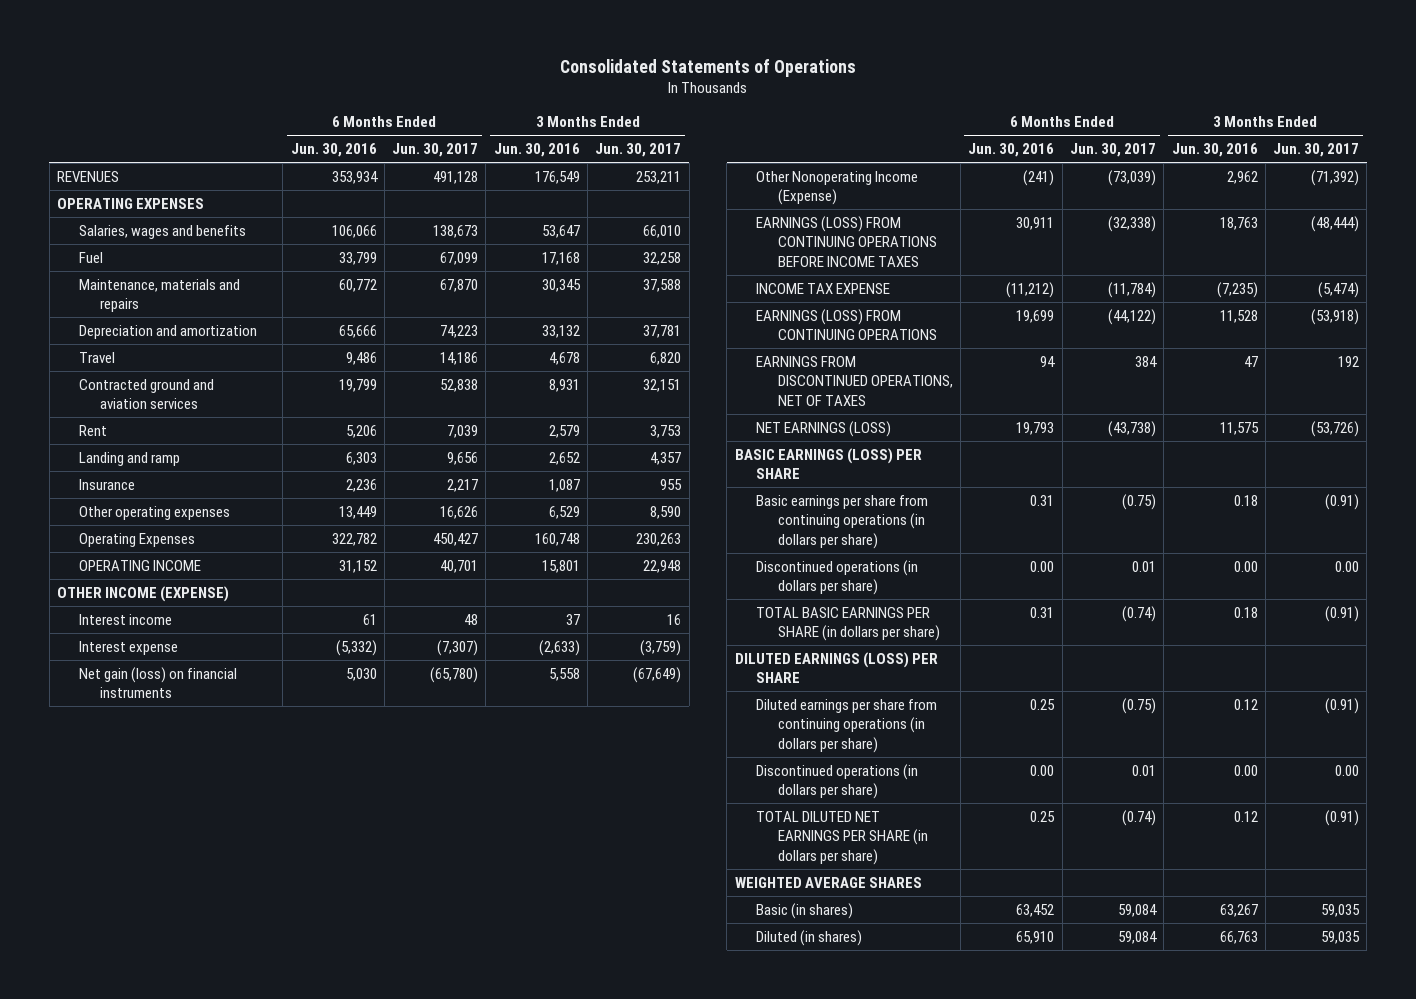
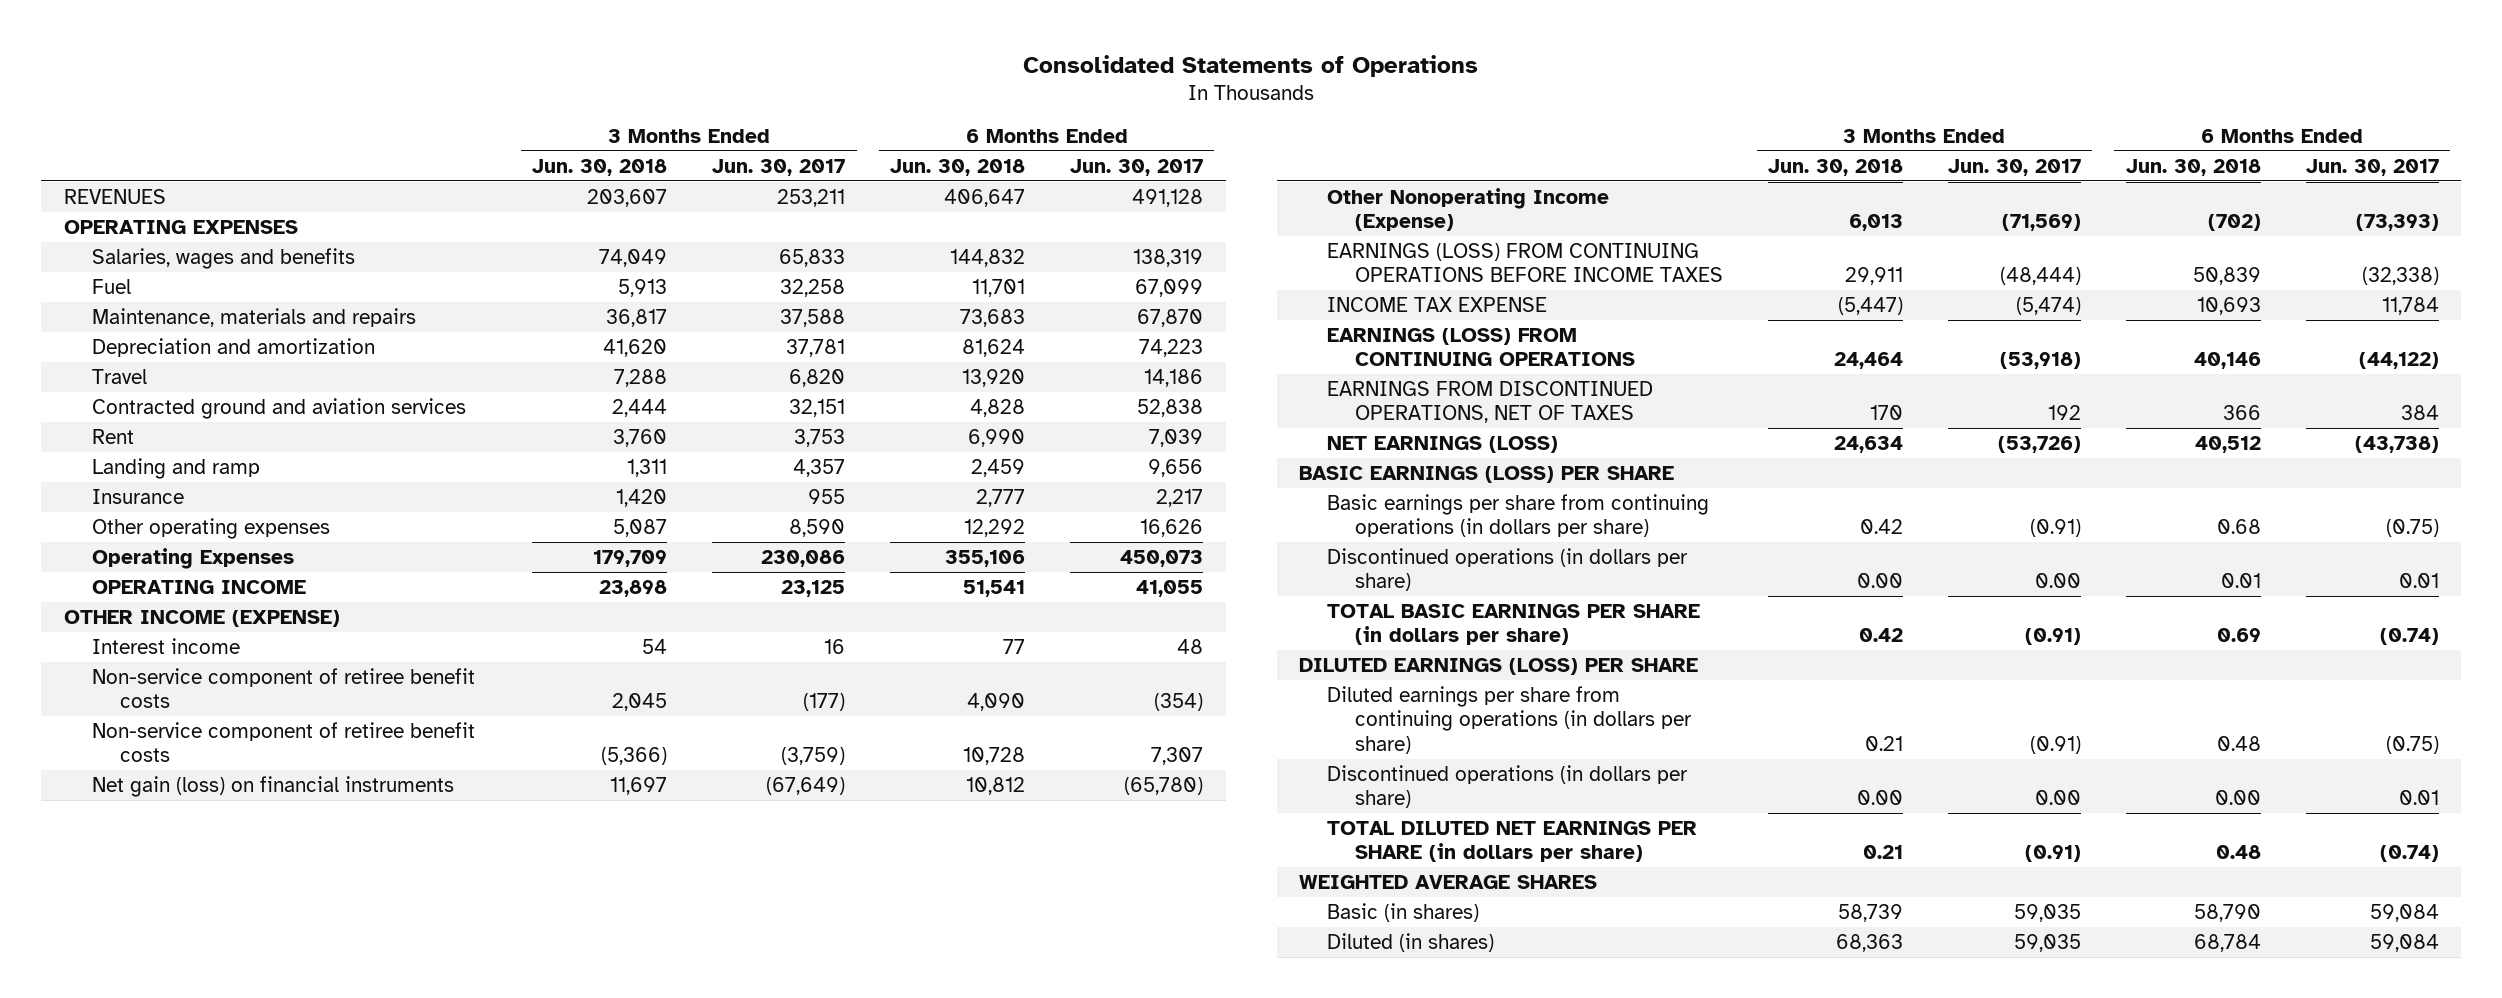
[290,143,377,158] Jun. 30, 2016 -> none
[493,143,580,158] Jun. 30, 2016 -> none
none -> [532,158,668,176] Jun. 30, 2018
none -> [890,158,1026,176] Jun. 30, 2018
[433,224,479,238] 138,673 -> [1133,248,1204,267] 138,319
[643,224,682,238] 66,010 -> [779,248,846,267] 65,833
[433,532,479,546] 450,427 -> [1120,549,1204,567] 450,073
[636,532,682,546] 230,263 -> [761,549,846,567] 230,086
[440,559,479,573] 40,701 -> [1136,579,1204,597] 41,055
[643,559,682,573] 22,948 -> [781,579,846,597] 23,125
[78,640,178,655] Interest expense -> none
none -> [91,667,475,709] Non-service component of retiree benefit costs
none -> [91,721,475,763] Non-service component of retiree benefit costs
[1107,169,1156,186] (73,039) -> [2355,214,2439,232] (73,393)
[1311,169,1360,186] (71,392) -> [2001,214,2081,232] (71,569)
[1107,281,1156,298] (11,784) -> [2381,296,2439,315] 11,784

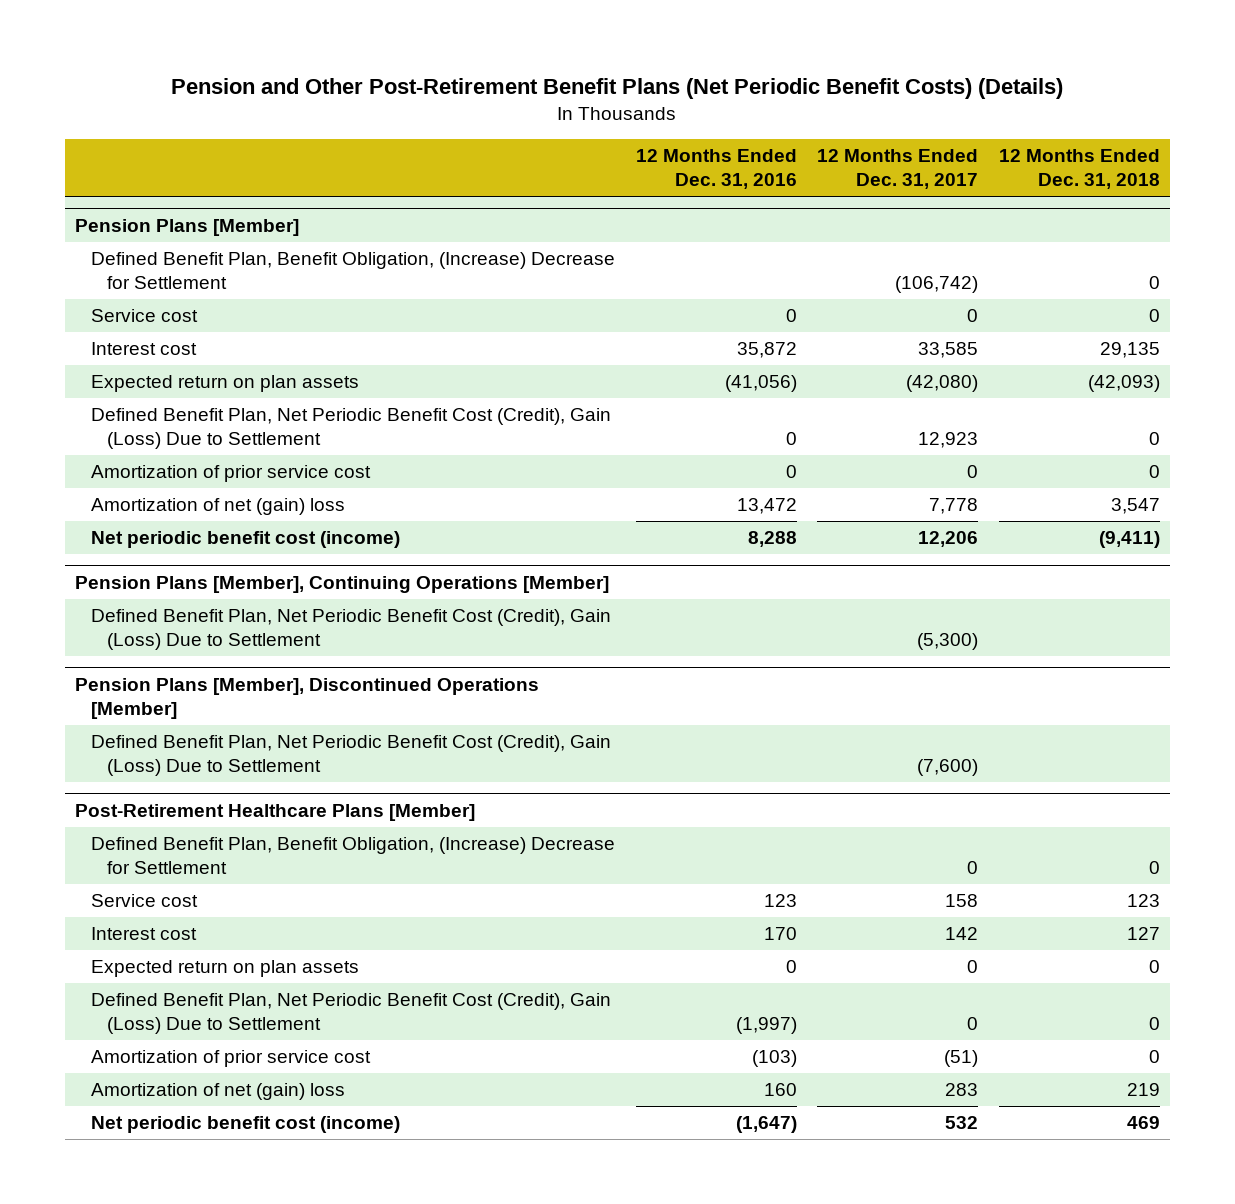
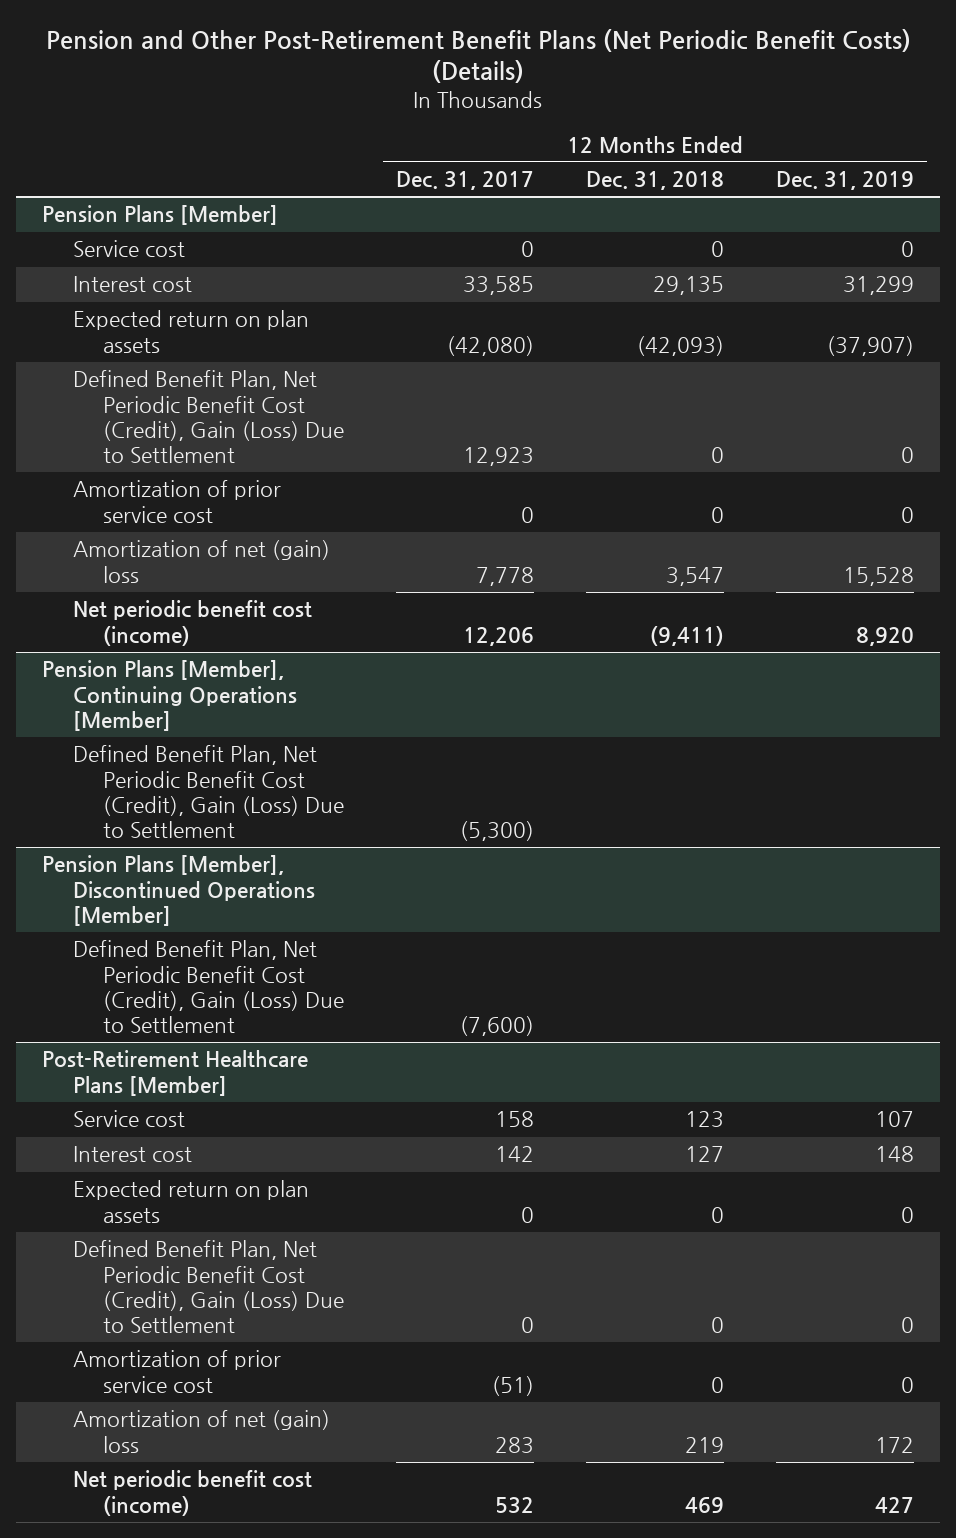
[635,149,797,190] 12 Months Ended Dec. 31, 2016 -> none
none -> [775,171,914,191] Dec. 31, 2019
[91,252,616,290] Defined Benefit Plan, Benefit Obligation, (Increase) Decrease for Settlement -> none
[91,837,616,875] Defined Benefit Plan, Benefit Obligation, (Increase) Decrease for Settlement -> none

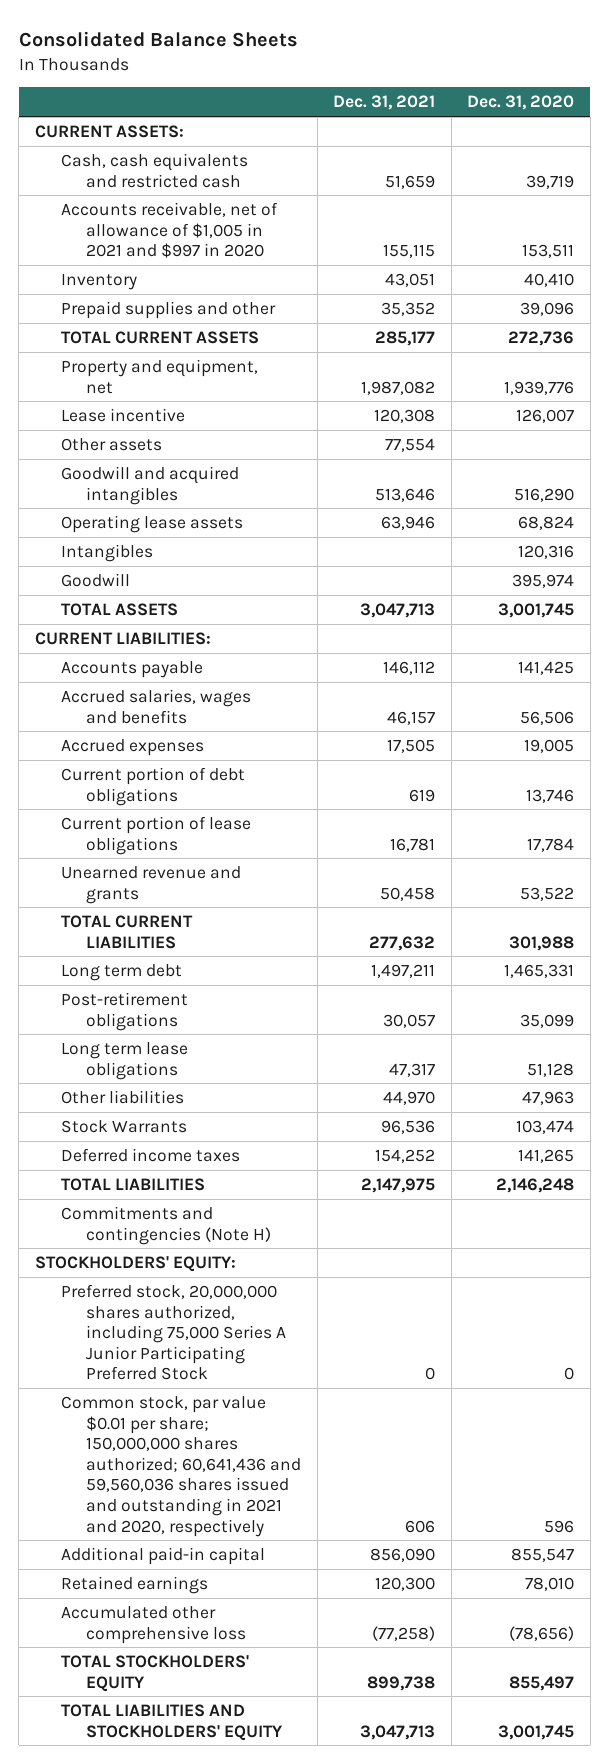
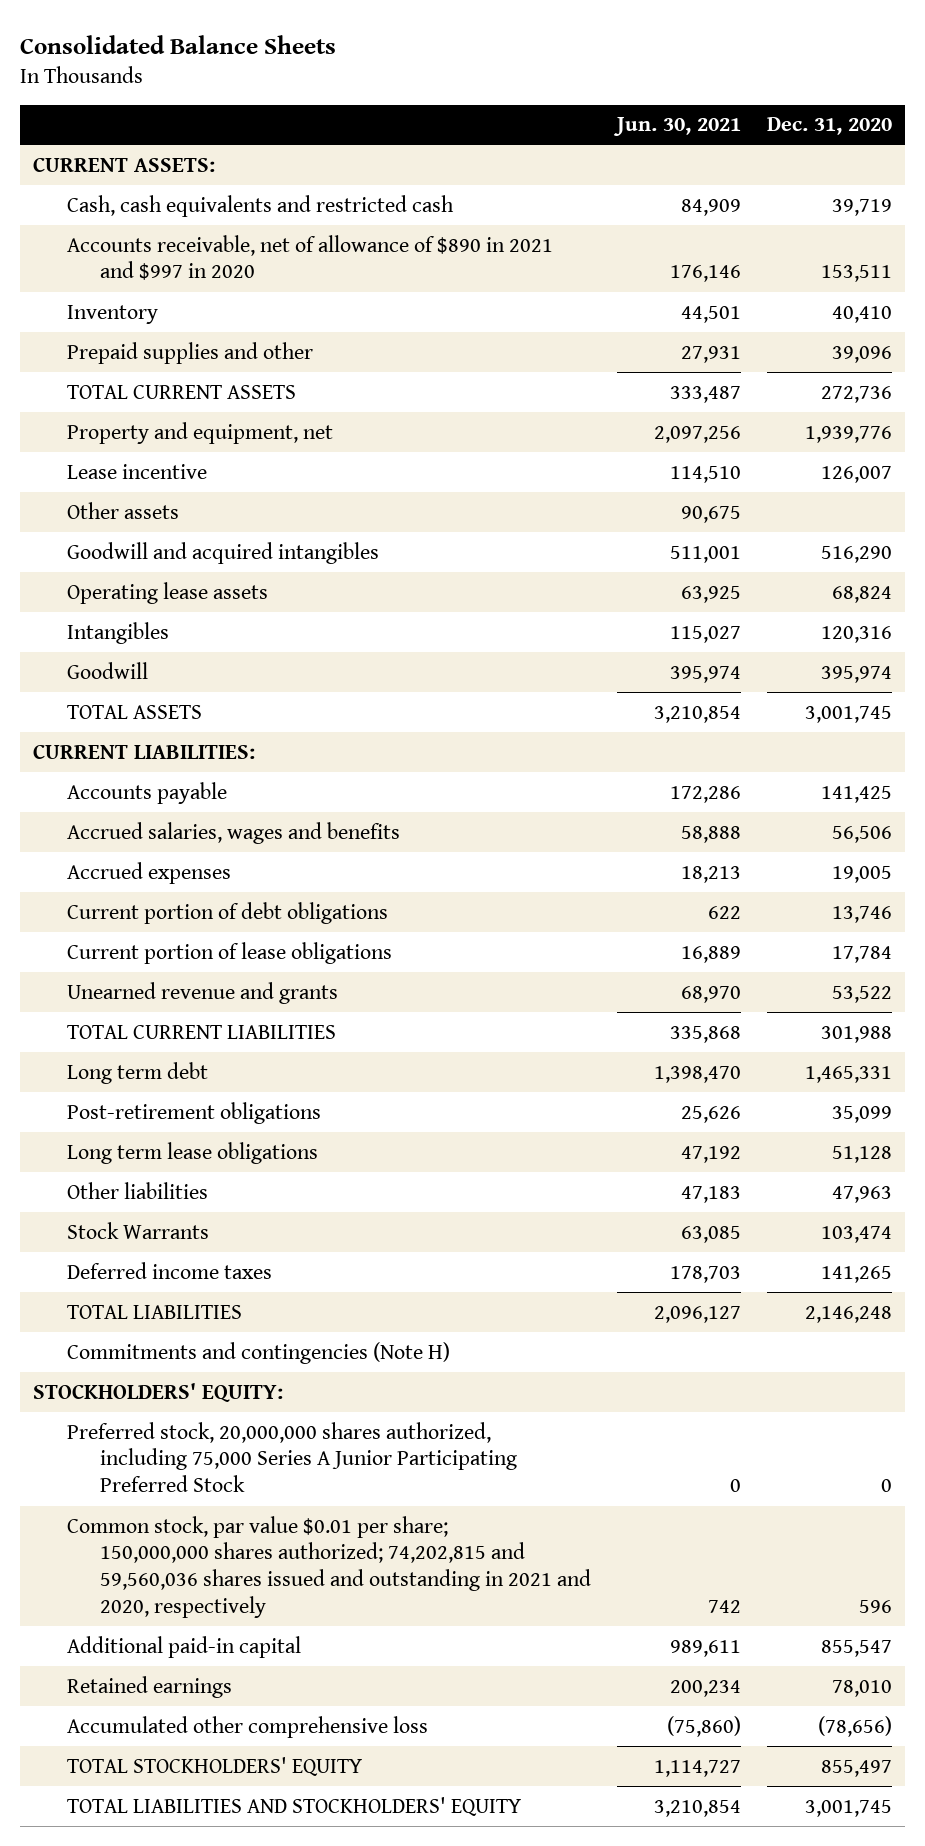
[333,95,436,111] Dec. 31, 2021 -> none
none -> [613,117,742,137] Jun. 30, 2021
[60,201,278,259] Accounts receivable, net of allowance of $1,005 in 2021 and $997 in 2020 -> [66,234,553,281] Accounts receivable, net of allowance of $890 in 2021 and $997 in 2020
[60,1395,302,1537] Common stock, par value $0.01 per share; 150,000,000 shares authorized; 60,641,436 and 59,560,036 shares issued and outstanding in 2021 and 2020, respectively -> [66,1515,592,1619] Common stock, par value $0.01 per share; 150,000,000 shares authorized; 74,202,815 and 59,560,036 shares issued and outstanding in 2021 and 2020, respectively

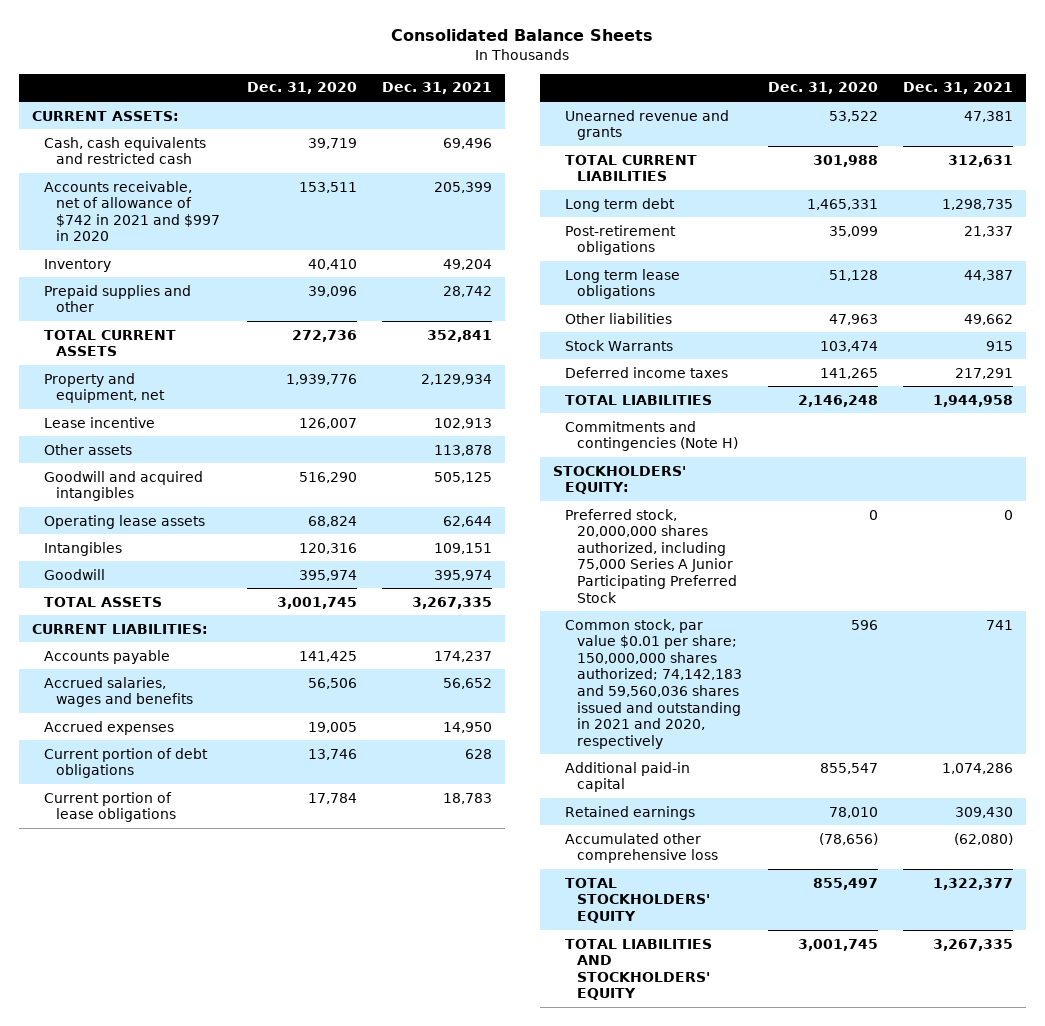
[613,117,742,137] Jun. 30, 2021 -> none
none -> [382,82,493,95] Dec. 31, 2021
[66,234,553,281] Accounts receivable, net of allowance of $890 in 2021 and $997 in 2020 -> [44,180,221,242] Accounts receivable, net of allowance of $742 in 2021 and $997 in 2020
[66,1515,592,1619] Common stock, par value $0.01 per share; 150,000,000 shares authorized; 74,202,815 and 59,560,036 shares issued and outstanding in 2021 and 2020, respectively -> [564,618,743,749] Common stock, par value $0.01 per share; 150,000,000 shares authorized; 74,142,183 and 59,560,036 shares issued and outstanding in 2021 and 2020, respectively

